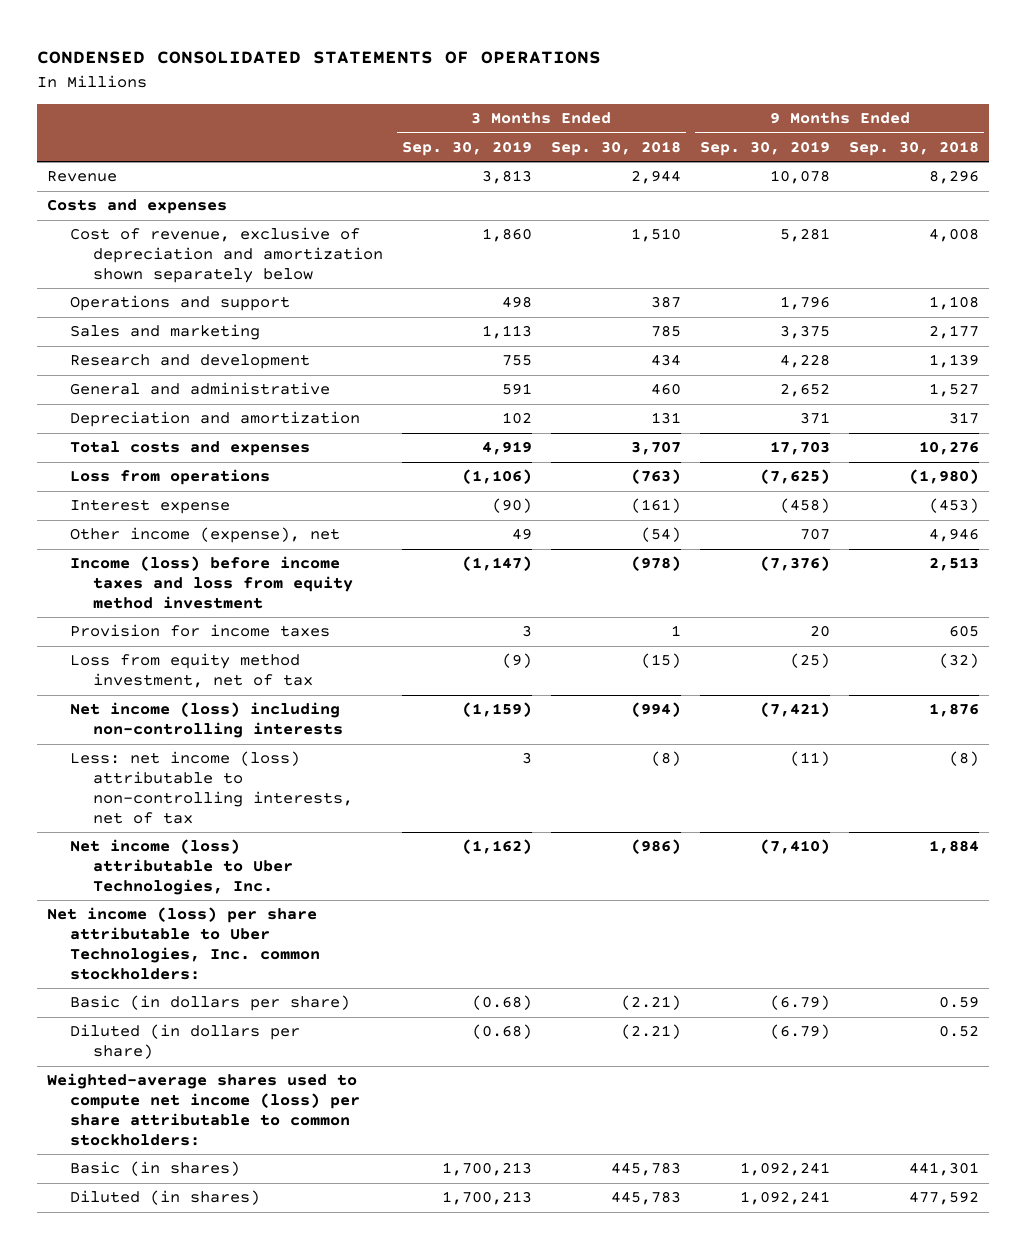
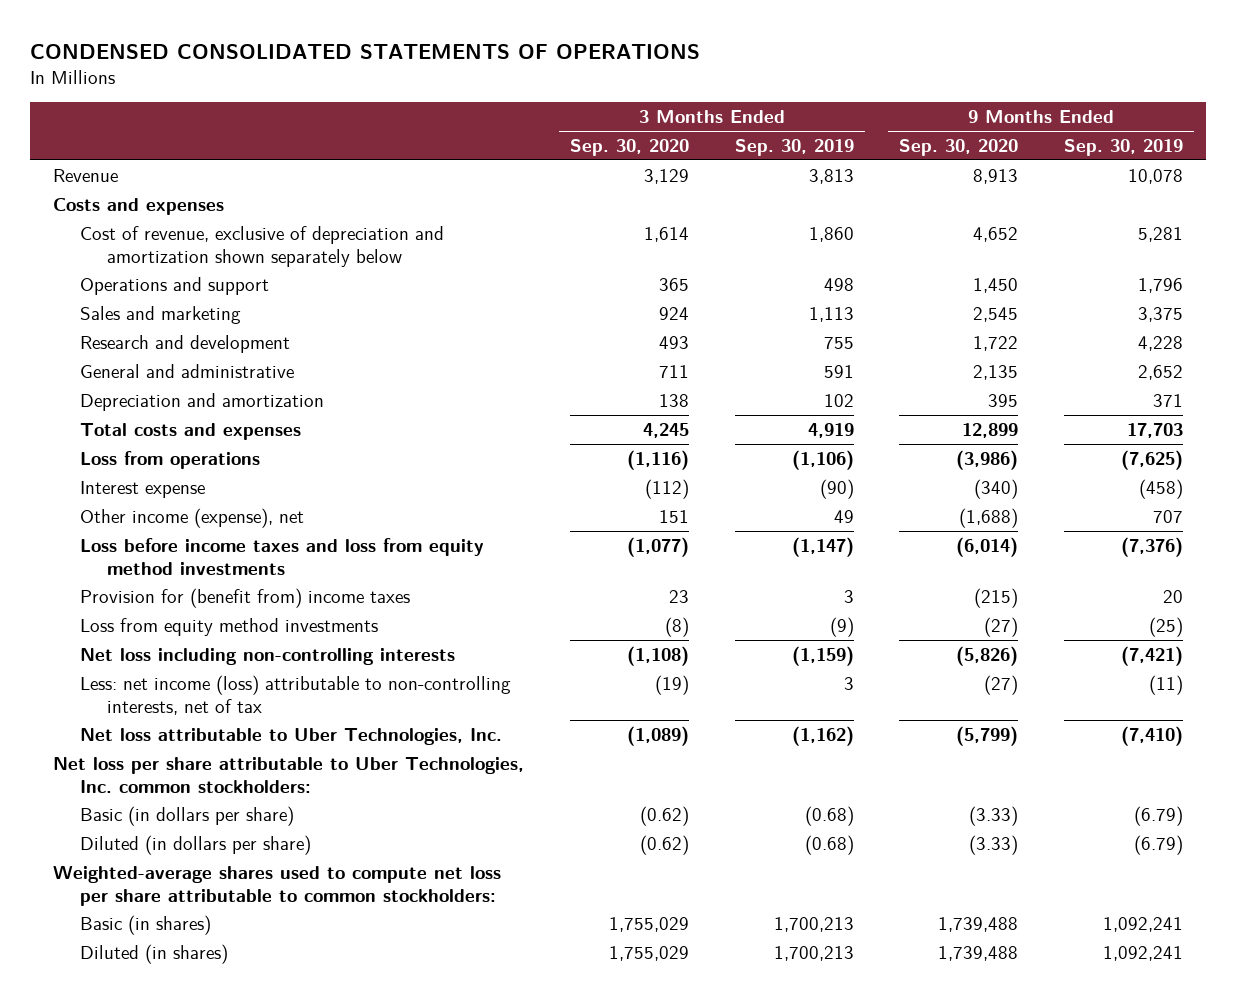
[550,140,681,156] Sep. 30, 2018 -> none
[849,140,980,156] Sep. 30, 2018 -> none
none -> [569,138,689,156] Sep. 30, 2020
none -> [899,138,1019,156] Sep. 30, 2020
[69,556,353,610] Income (loss) before income taxes and loss from equity method investment -> [80,537,485,575] Loss before income taxes and loss from equity method investments
[69,624,330,638] Provision for income taxes -> [80,587,411,608] Provision for (benefit from) income taxes
[69,653,313,689] Loss from equity method investment, net of tax -> [80,617,379,636] Loss from equity method investments
[69,702,343,739] Net income (loss) including non-controlling interests -> [80,647,456,665] Net loss including non-controlling interests
[69,839,293,896] Net income (loss) attributable to Uber Technologies, Inc. -> [80,727,503,745] Net loss attributable to Uber Technologies, Inc.
[46,907,320,980] Net income (loss) per share attributable to Uber Technologies, Inc. common stockholders: -> [53,756,525,793] Net loss per share attributable to Uber Technologies, Inc. common stockholders:
[46,1073,360,1146] Weighted-average shares used to compute net income (loss) per share attributable to common stockholders: -> [53,865,502,906] Weighted-average shares used to compute net loss per share attributable to common stockholders:

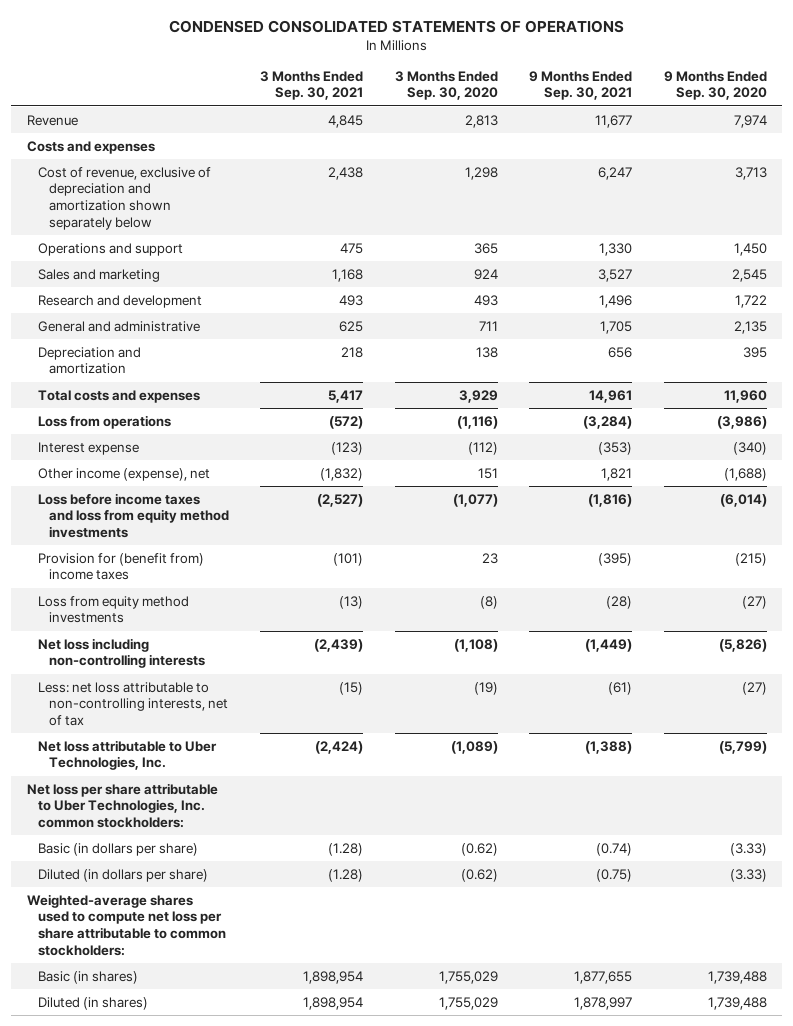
[734,138,854,156] Sep. 30, 2019 -> none
[1063,138,1183,156] Sep. 30, 2019 -> none
none -> [260,70,364,101] 3 Months Ended Sep. 30, 2021
none -> [529,70,633,101] 9 Months Ended Sep. 30, 2021
[643,168,689,184] 3,129 -> [464,114,498,128] 2,813
[973,168,1019,184] 8,913 -> [733,114,767,128] 7,974
[643,226,689,242] 1,614 -> [464,166,498,180] 1,298
[973,226,1019,242] 4,652 -> [734,166,767,180] 3,713
[642,422,689,438] 4,245 -> [458,389,498,403] 3,929
[962,422,1019,438] 12,899 -> [723,389,767,403] 11,960
[80,674,512,715] Less: net income (loss) attributable to non-controlling interests, net of tax -> [37,681,228,727] Less: net loss attributable to non-controlling interests, net of tax

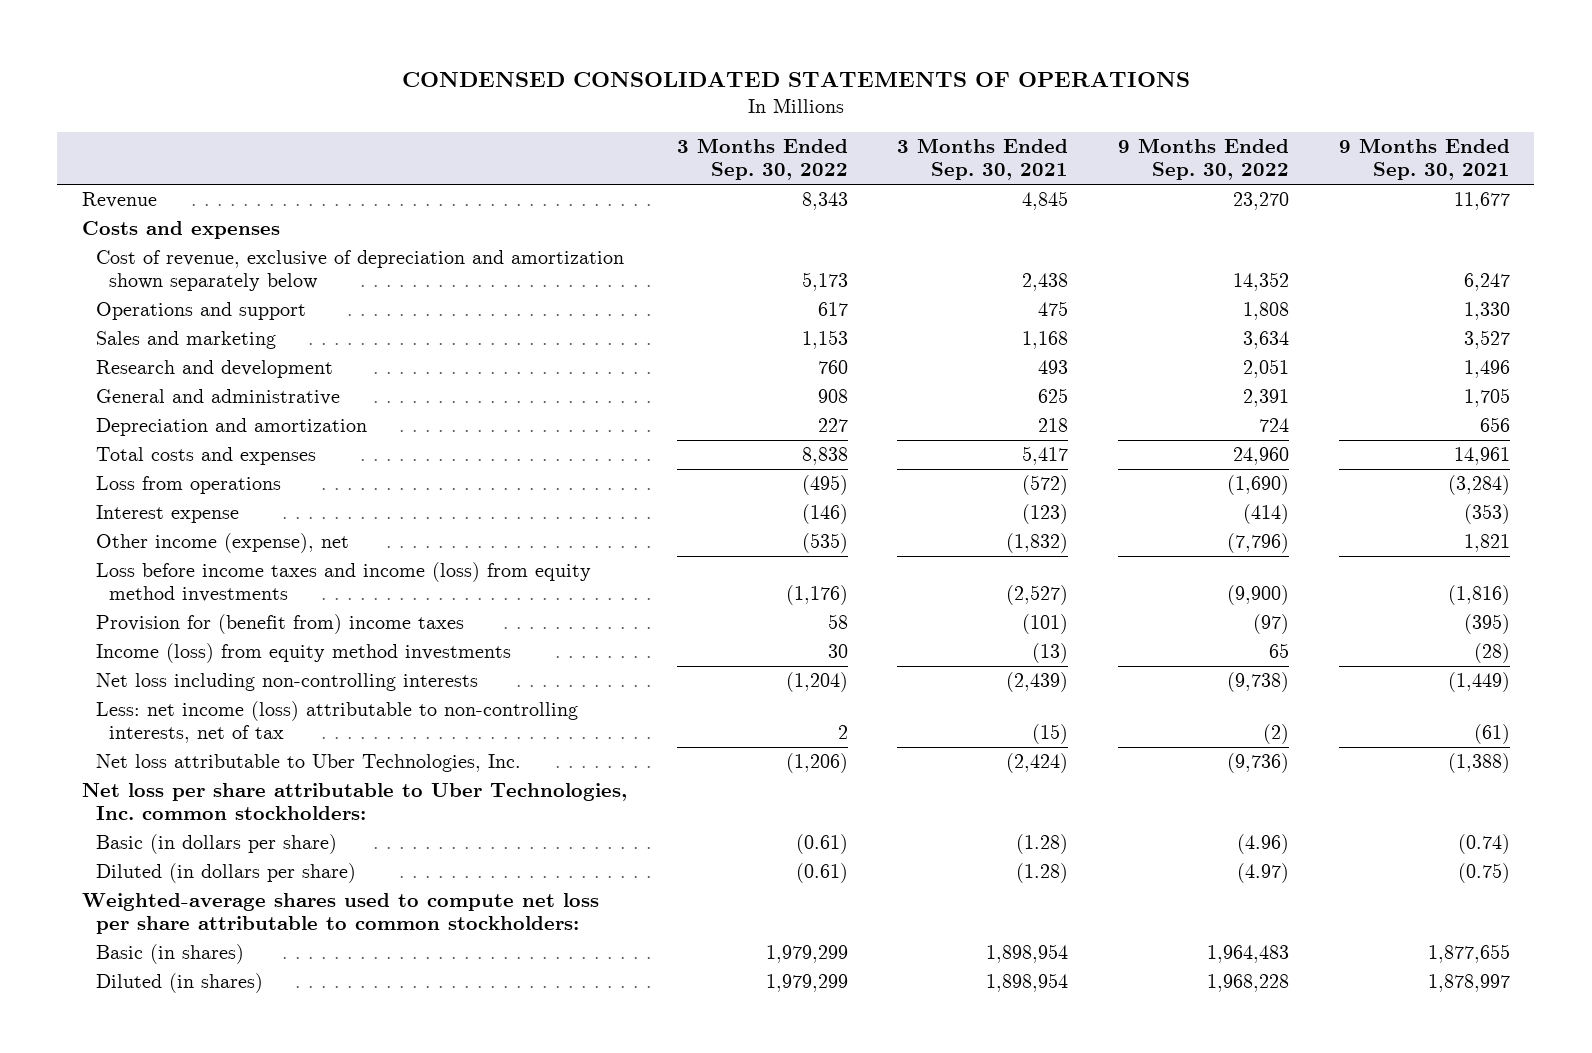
[394,70,498,101] 3 Months Ended Sep. 30, 2020 -> none
[663,70,767,101] 9 Months Ended Sep. 30, 2020 -> none
none -> [676,138,848,181] 3 Months Ended Sep. 30, 2022
none -> [1117,138,1289,181] 9 Months Ended Sep. 30, 2022
[37,492,229,539] Loss before income taxes and loss from equity method investments -> [95,562,591,602] Loss before income taxes and income (loss) from equity method investments
[37,595,189,624] Loss from equity method investments -> [95,643,511,664] Income (loss) from equity method investments
[37,681,228,727] Less: net loss attributable to non-controlling interests, net of tax -> [95,701,578,743] Less: net income (loss) attributable to non-controlling interests, net of tax

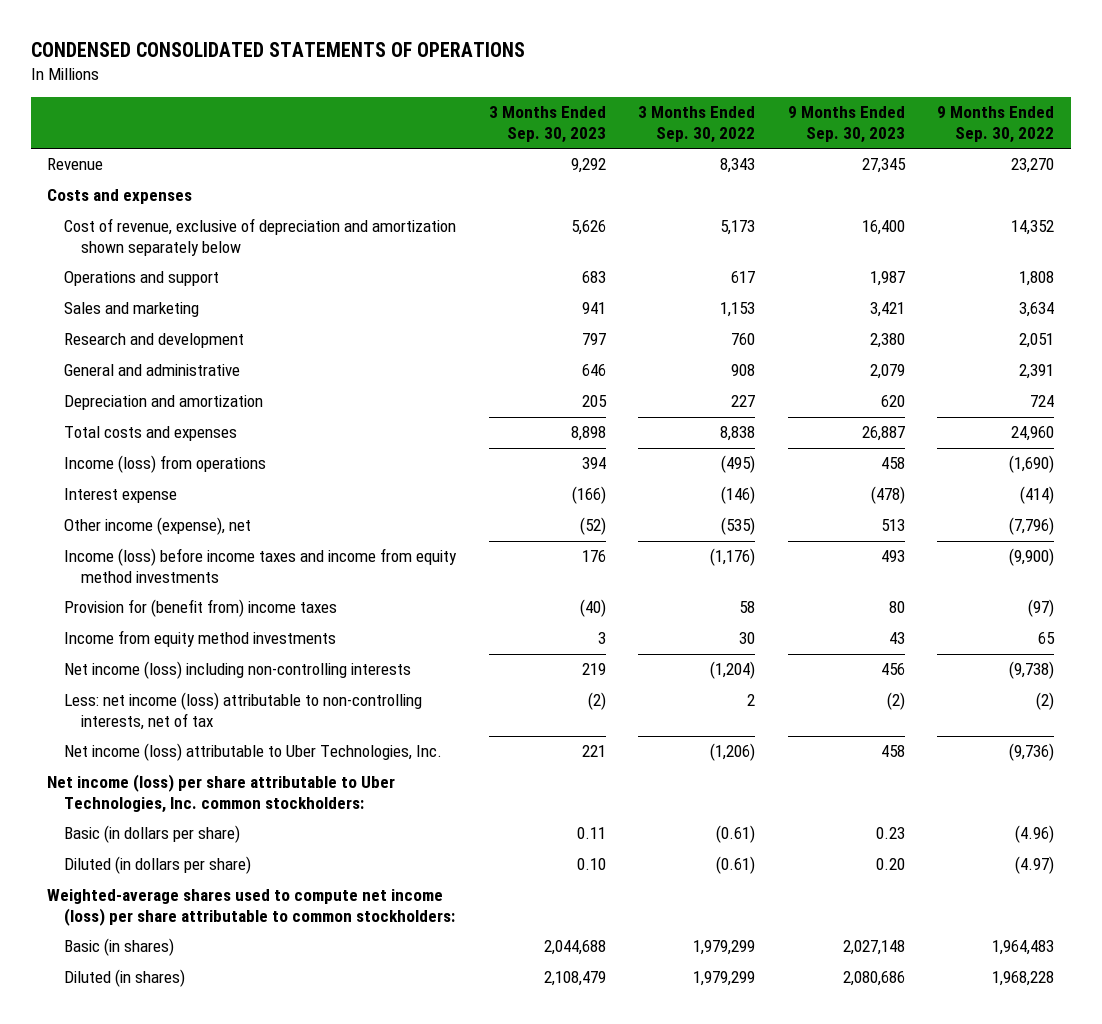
[897,138,1069,181] 3 Months Ended Sep. 30, 2021 -> none
[1338,138,1510,181] 9 Months Ended Sep. 30, 2021 -> none
none -> [488,106,606,143] 3 Months Ended Sep. 30, 2023
none -> [787,106,905,143] 9 Months Ended Sep. 30, 2023
[95,476,281,495] Loss from operations -> [64,455,267,474] Income (loss) from operations
[95,562,591,602] Loss before income taxes and income (loss) from equity method investments -> [64,548,458,583] Income (loss) before income taxes and income from equity method investments
[95,643,511,664] Income (loss) from equity method investments -> [64,630,337,648] Income from equity method investments
[95,673,478,692] Net loss including non-controlling interests -> [64,661,412,680] Net income (loss) including non-controlling interests
[95,754,521,773] Net loss attributable to Uber Technologies, Inc. -> [64,743,443,762] Net income (loss) attributable to Uber Technologies, Inc.
[81,783,627,820] Net loss per share attributable to Uber Technologies, Inc. common stockholders: -> [47,774,396,813] Net income (loss) per share attributable to Uber Technologies, Inc. common stockholders:
[81,893,599,934] Weighted-average shares used to compute net loss per share attributable to common stockholders: -> [47,889,456,926] Weighted-average shares used to compute net income (loss) per share attributable to common stockholders:

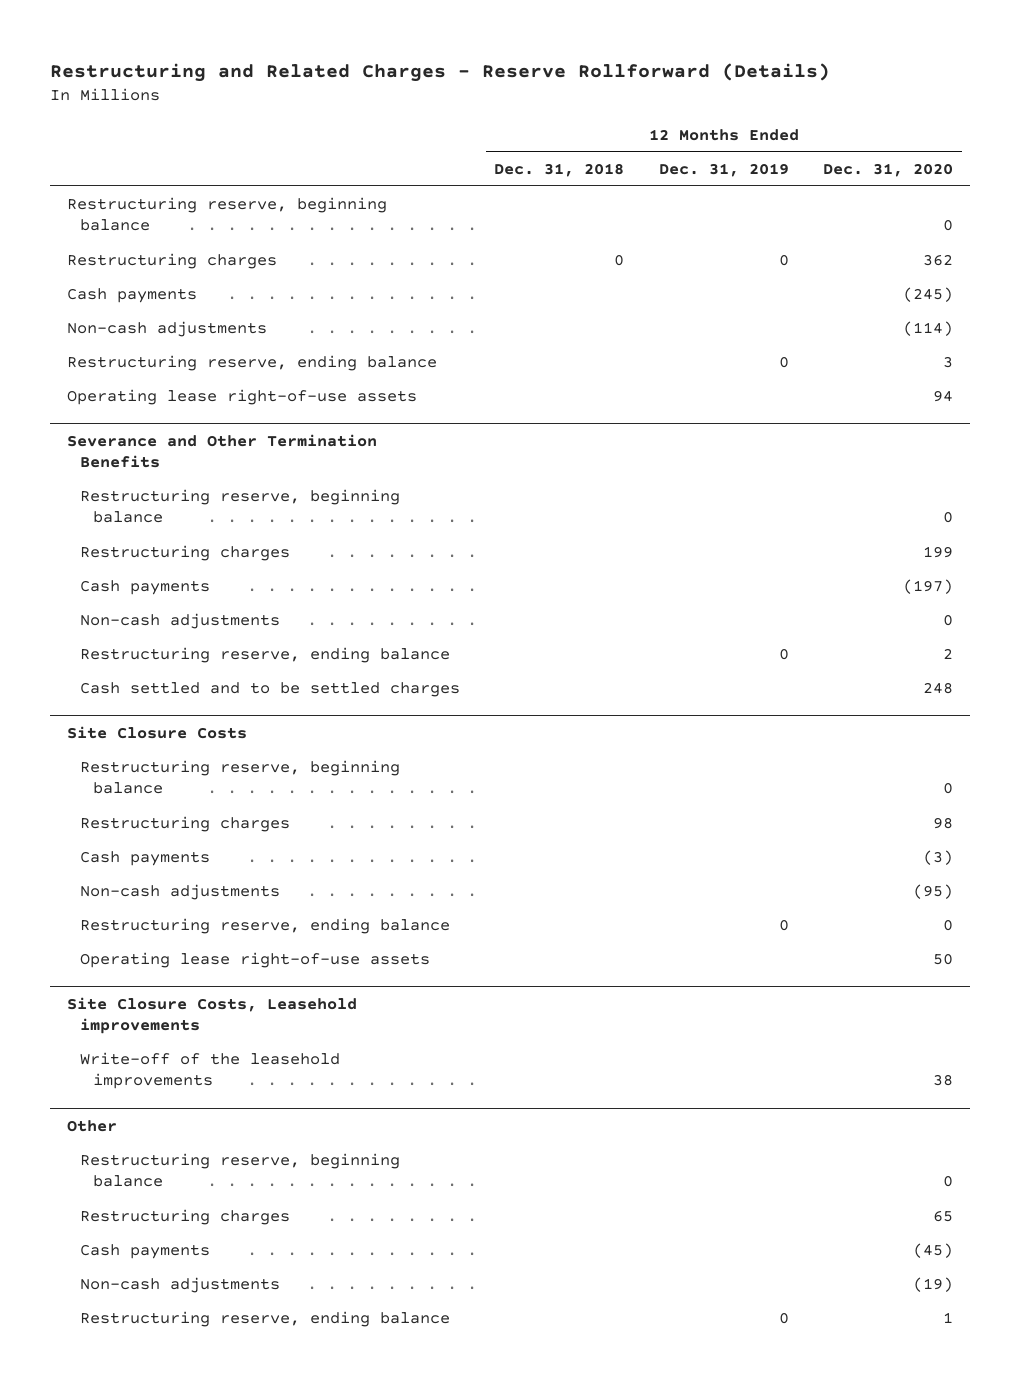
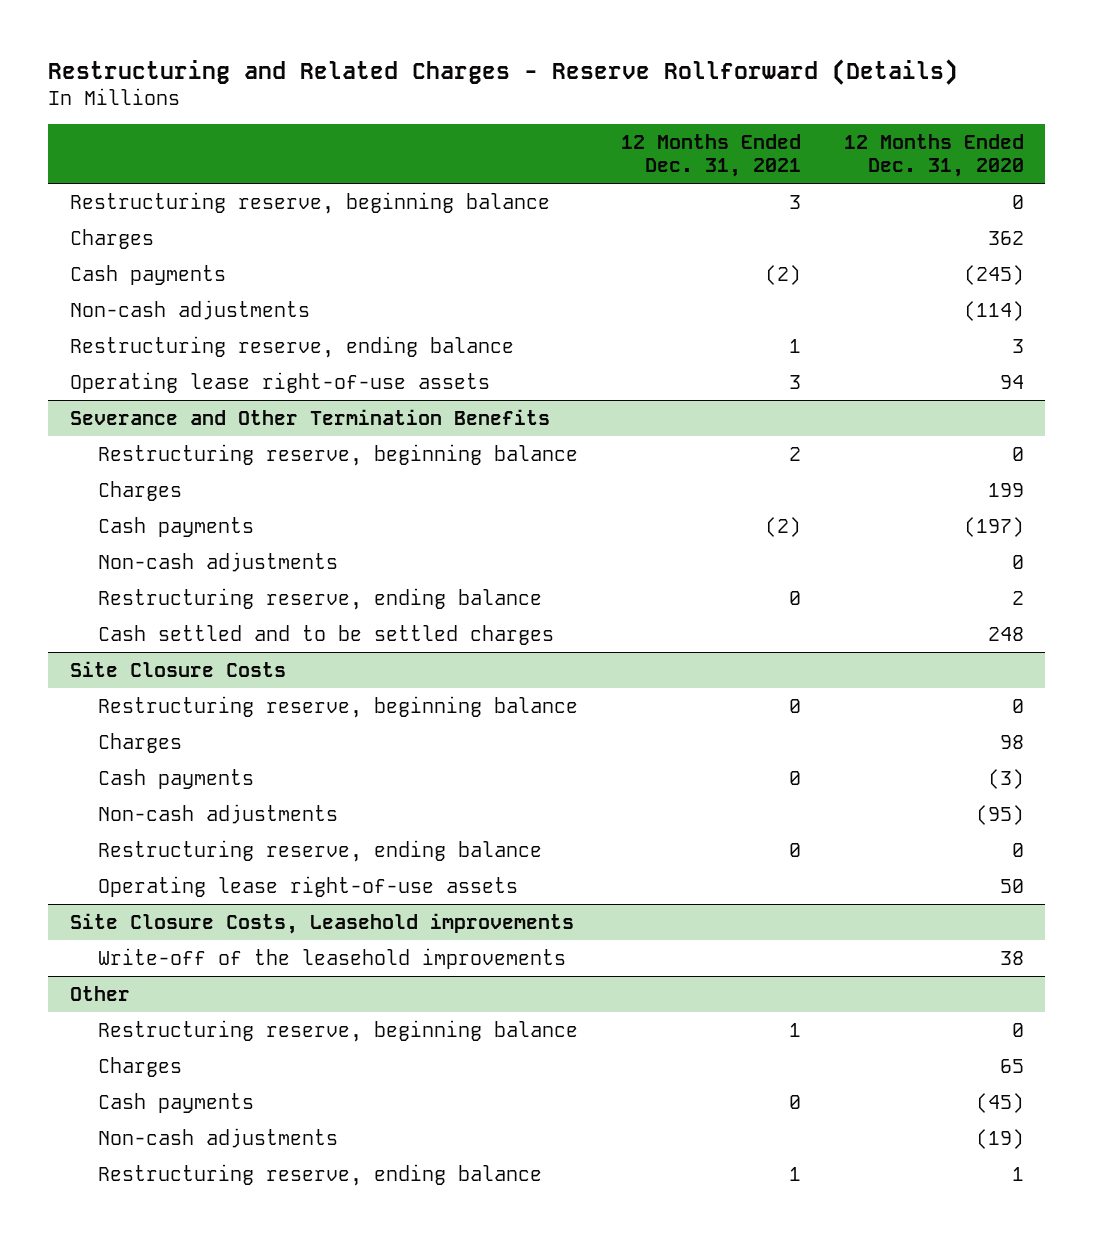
[494,162,625,177] Dec. 31, 2018 -> none
[658,162,789,177] Dec. 31, 2019 -> none
none -> [620,134,801,178] 12 Months Ended Dec. 31, 2021
[67,253,278,270] Restructuring charges -> [69,228,154,249] Charges
[80,545,291,562] Restructuring charges -> [97,480,182,501] Charges
[80,816,291,833] Restructuring charges -> [97,732,182,753] Charges
[80,1209,291,1226] Restructuring charges -> [97,1056,182,1077] Charges

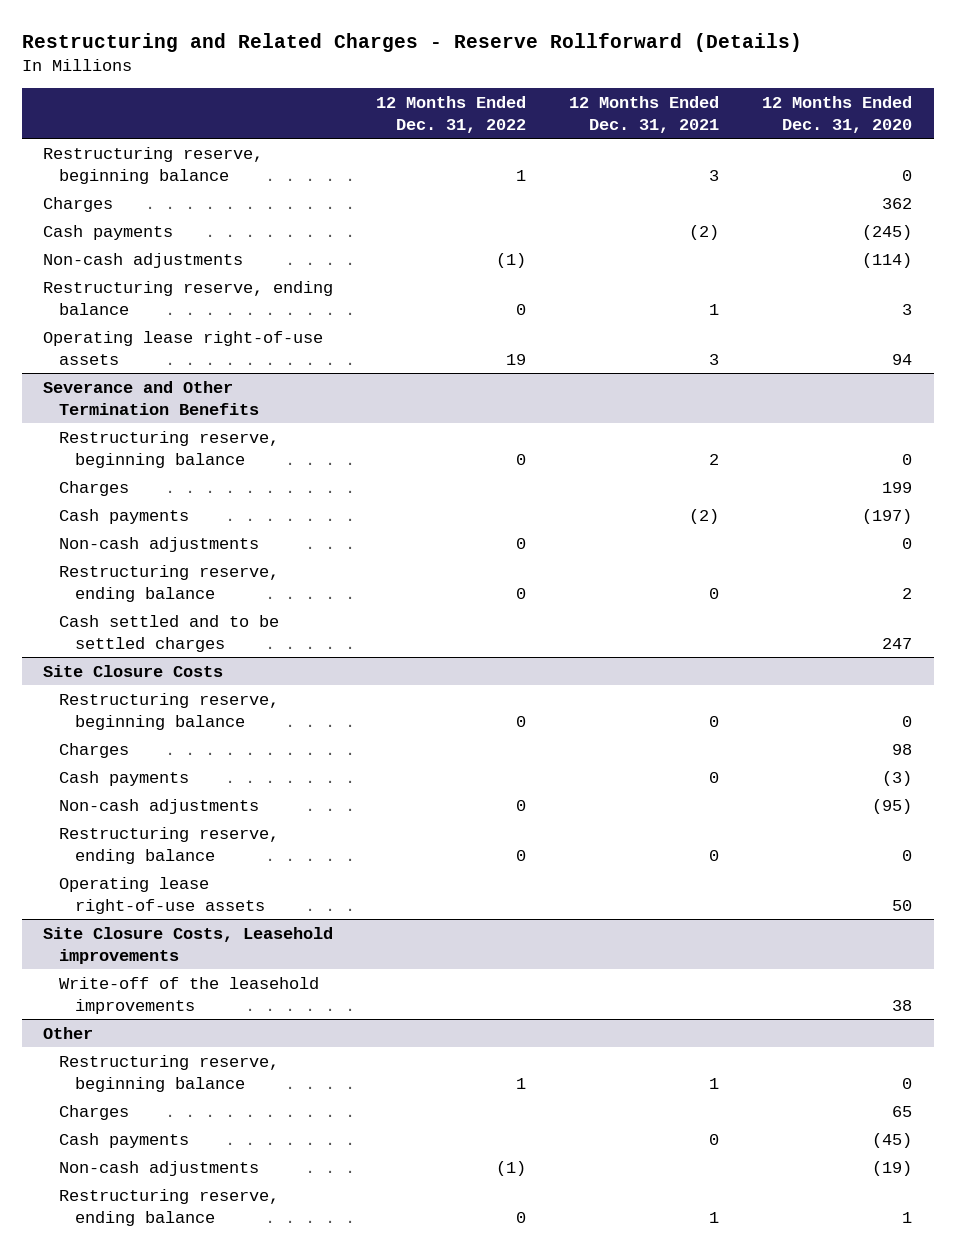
none -> [376,95,527,133] 12 Months Ended Dec. 31, 2022
[987,626,1024,641] 248 -> [882,637,913,649] 247

